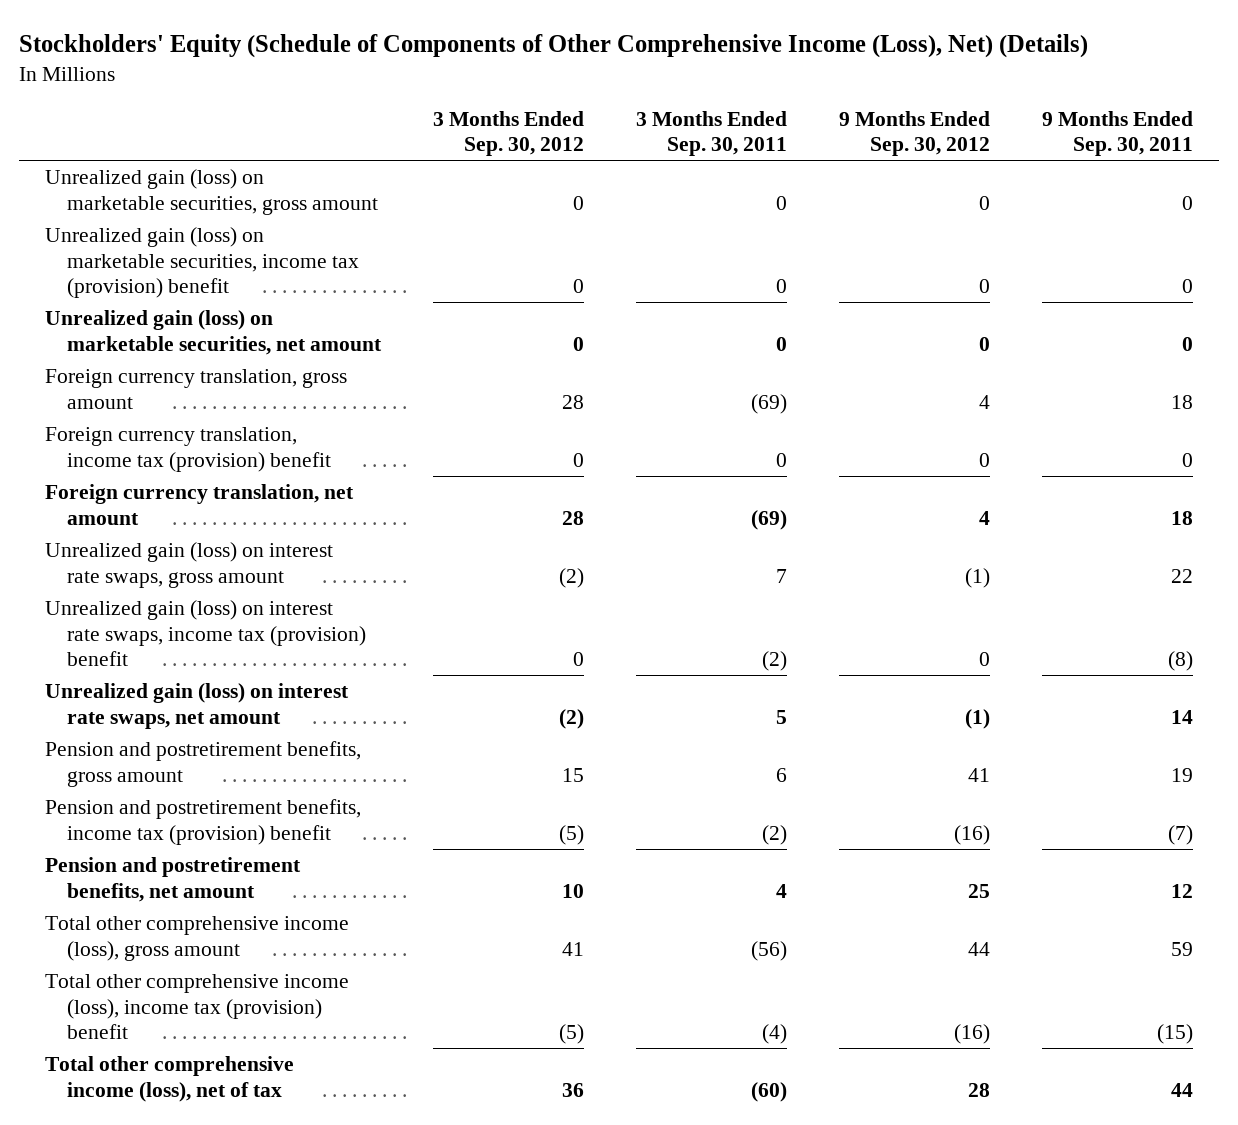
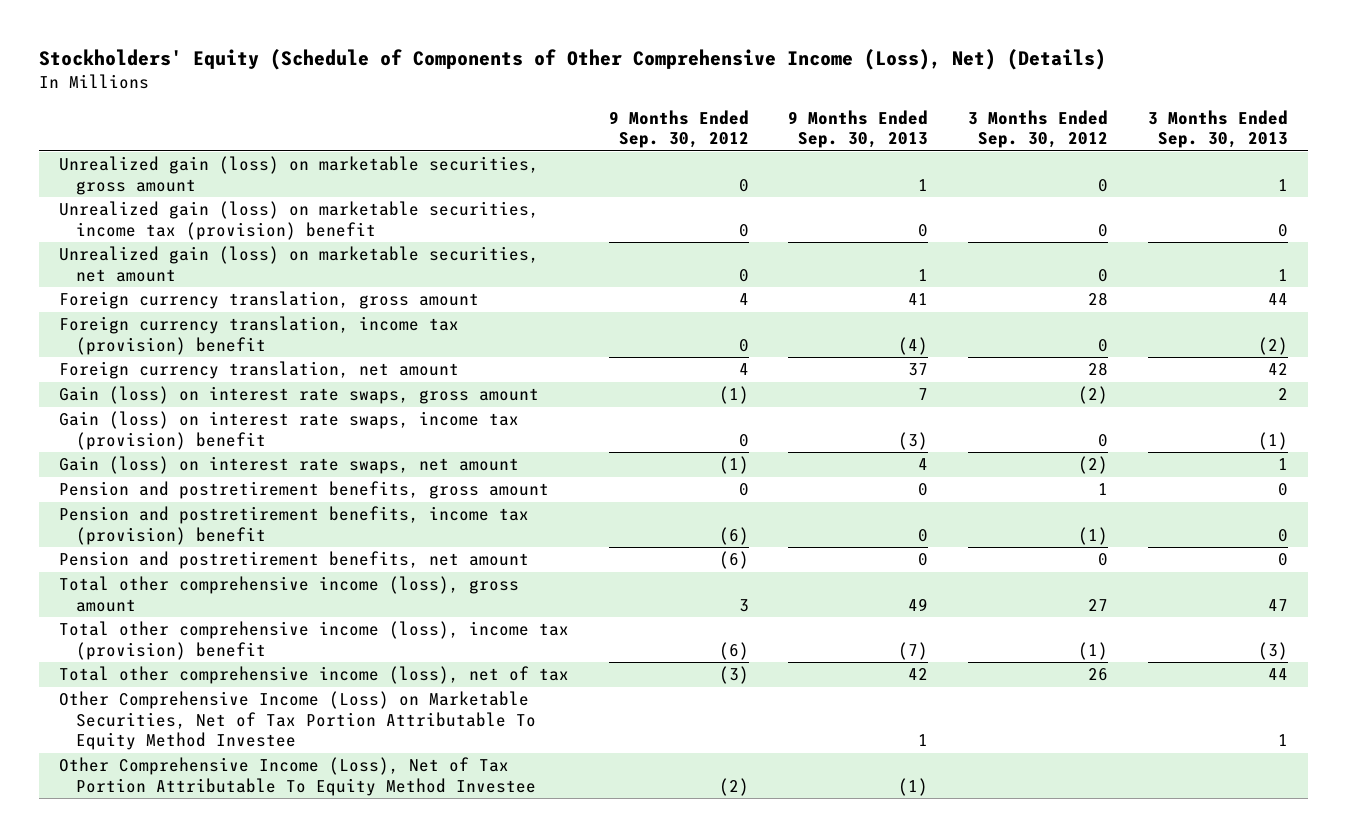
[636,110,788,156] 3 Months Ended Sep. 30, 2011 -> none
[1041,110,1193,156] 9 Months Ended Sep. 30, 2011 -> none
none -> [788,109,929,149] 9 Months Ended Sep. 30, 2013
none -> [1148,109,1289,149] 3 Months Ended Sep. 30, 2013
[44,542,333,588] Unrealized gain (loss) on interest rate swaps, gross amount -> [58,386,539,405] Gain (loss) on interest rate swaps, gross amount
[44,600,367,666] Unrealized gain (loss) on interest rate swaps, income tax (provision) benefit -> [58,411,519,450] Gain (loss) on interest rate swaps, income tax (provision) benefit
[44,683,349,729] Unrealized gain (loss) on interest rate swaps, net amount -> [58,456,519,475] Gain (loss) on interest rate swaps, net amount
[562,767,585,782] 15 -> [1098,483,1109,496] 1
[968,767,991,782] 41 -> [738,483,749,497] 0
[559,824,585,845] (5) -> [1078,526,1109,545] (1)
[954,824,991,845] (16) -> [718,526,749,545] (6)
[562,883,585,898] 10 -> [1098,553,1109,567] 0
[968,883,991,898] 25 -> [718,551,749,570] (6)
[562,941,585,956] 41 -> [1088,598,1109,611] 27
[968,941,991,956] 44 -> [738,598,749,612] 3
[559,1023,585,1044] (5) -> [1078,641,1109,660] (1)
[954,1023,991,1044] (16) -> [718,641,749,660] (6)
[562,1082,585,1097] 36 -> [1088,668,1109,682] 26
[968,1082,991,1097] 28 -> [718,666,749,685] (3)
none -> [58,691,537,751] Other Comprehensive Income (Loss) on Marketable Securities, Net of Tax Portion Attributable To Equity Method Investee
none -> [58,757,537,796] Other Comprehensive Income (Loss), Net of Tax Portion Attributable To Equity Method Investee

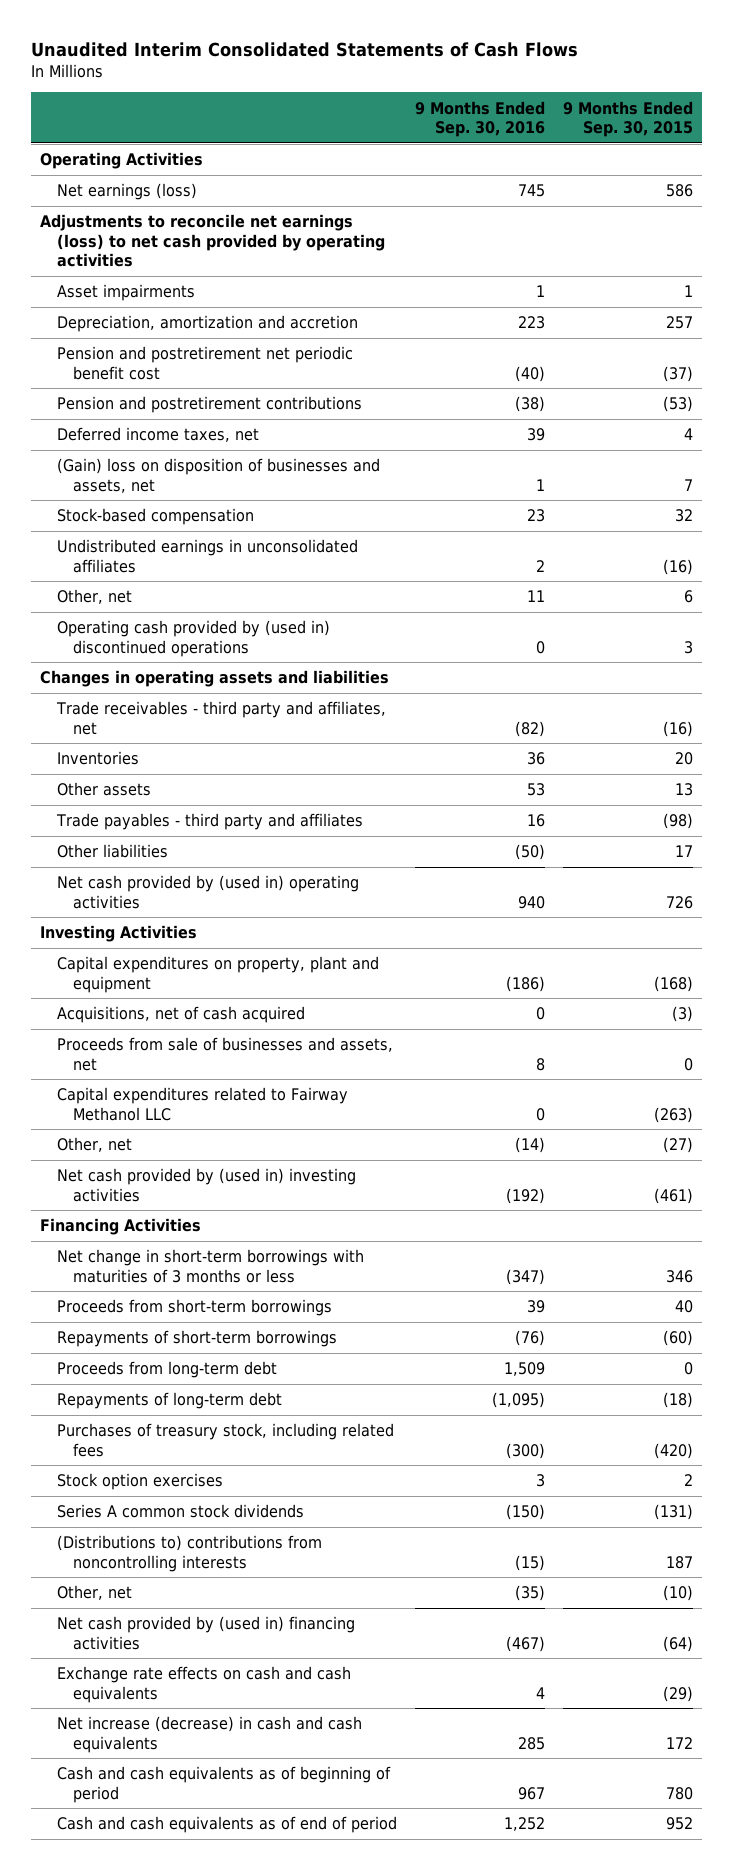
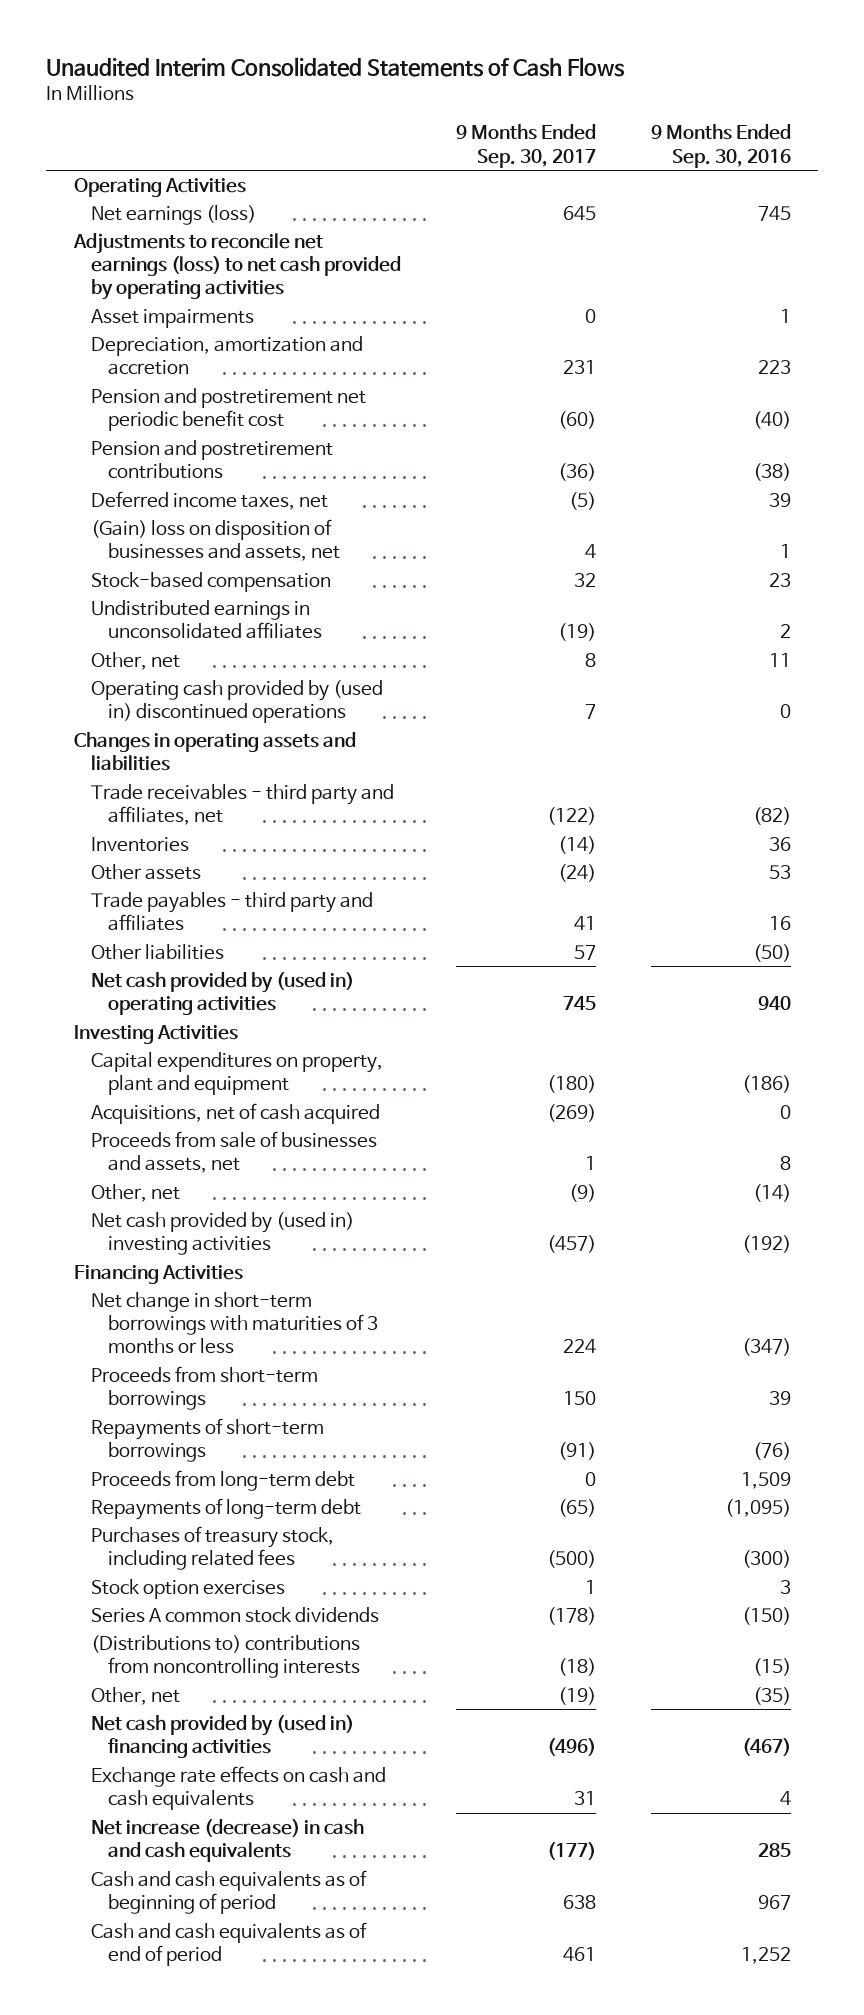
[562,100,693,138] 9 Months Ended Sep. 30, 2015 -> none
none -> [455,124,596,168] 9 Months Ended Sep. 30, 2017
[56,1087,348,1121] Capital expenditures related to Fairway Methanol LLC -> none

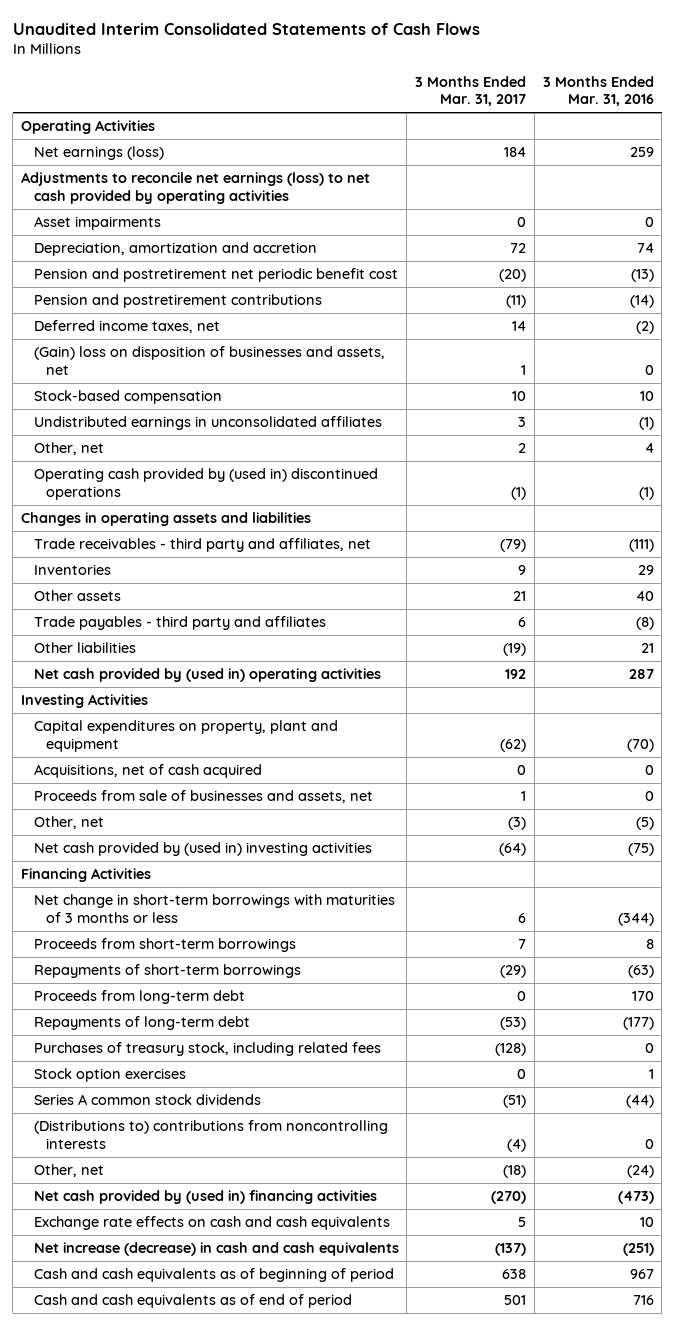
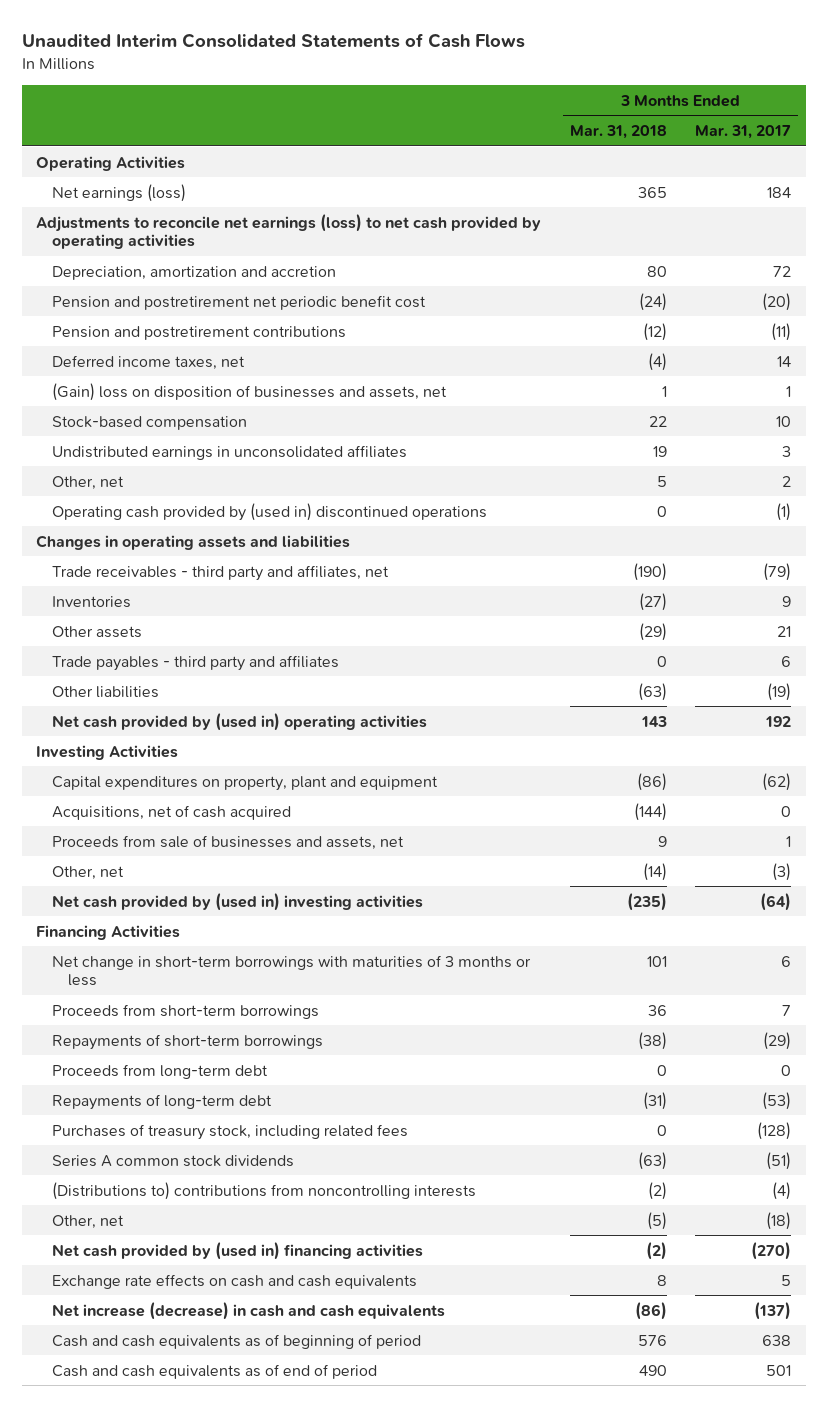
[542,75,654,107] 3 Months Ended Mar. 31, 2016 -> none
none -> [569,124,667,139] Mar. 31, 2018
[33,216,161,231] Asset impairments -> none
[33,1068,186,1083] Stock option exercises -> none

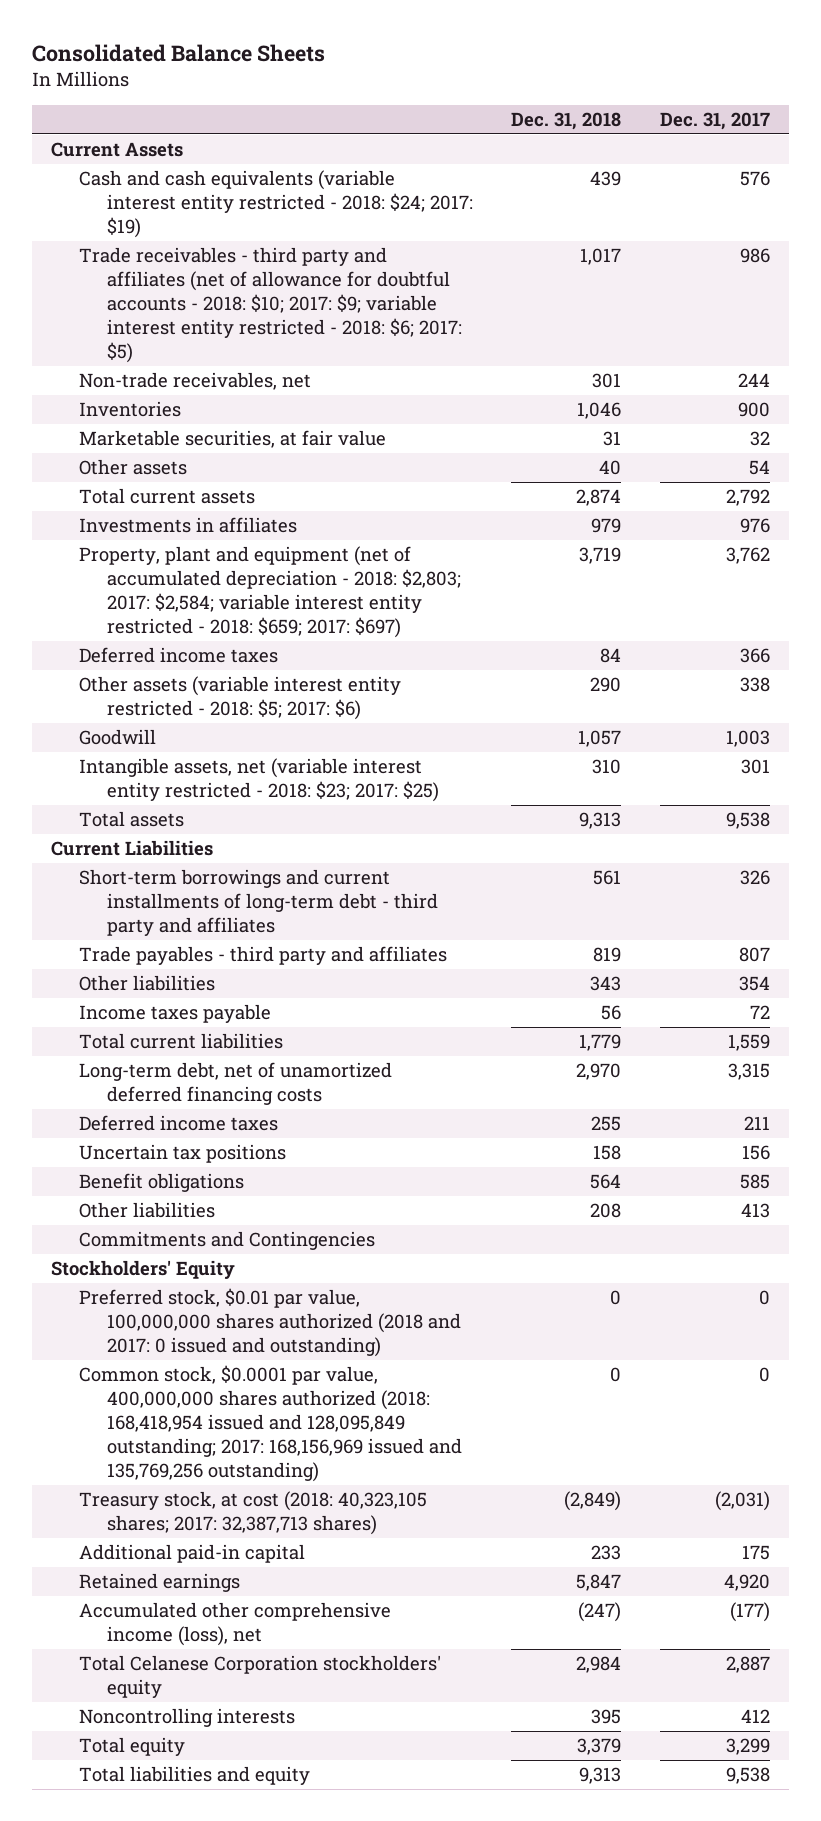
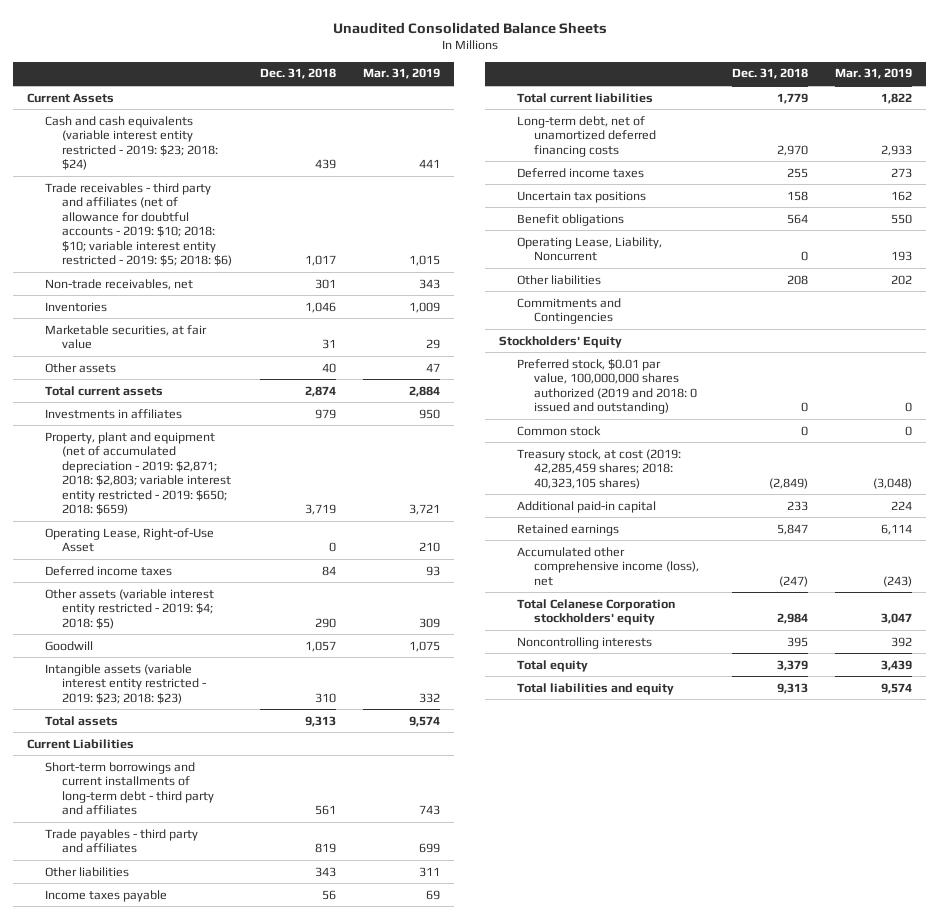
[31,43,325,62] Consolidated Balance Sheets -> [332,21,607,34] Unaudited Consolidated Balance Sheets
[659,112,770,131] Dec. 31, 2017 -> none
none -> [363,68,441,80] Mar. 31, 2019
[78,170,473,239] Cash and cash equivalents (variable interest entity restricted - 2018: $24; 2017: $19) -> [44,115,218,171] Cash and cash equivalents (variable interest entity restricted - 2019: $23; 2018: $24)
[78,247,462,364] Trade receivables - third party and affiliates (net of allowance for doubtful accounts - 2018: $10; 2017: $9; variable interest entity restricted - 2018: $6; 2017: $5) -> [44,182,232,267] Trade receivables - third party and affiliates (net of allowance for doubtful accounts - 2019: $10; 2018: $10; variable interest entity restricted - 2019: $5; 2018: $6)
[78,546,461,639] Property, plant and equipment (net of accumulated depreciation - 2018: $2,803; 2017: $2,584; variable interest entity restricted - 2018: $659; 2017: $697) -> [44,431,231,516] Property, plant and equipment (net of accumulated depreciation - 2019: $2,871; 2018: $2,803; variable interest entity restricted - 2019: $650; 2018: $659)
none -> [44,527,214,553] Operating Lease, Right-of-Use Asset
[78,676,401,721] Other assets (variable interest entity restricted - 2018: $5; 2017: $6) -> [44,588,214,629] Other assets (variable interest entity restricted - 2019: $4; 2018: $5)
[78,758,439,803] Intangible assets, net (variable interest entity restricted - 2018: $23; 2017: $25) -> [44,663,206,704] Intangible assets (variable interest entity restricted - 2019: $23; 2018: $23)
none -> [516,236,662,262] Operating Lease, Liability, Noncurrent
[78,1288,461,1358] Preferred stock, $0.01 par value, 100,000,000 shares authorized (2018 and 2017: 0 issued and outstanding) -> [516,358,697,415] Preferred stock, $0.01 par value, 100,000,000 shares authorized (2019 and 2018: 0 issued and outstanding)
[78,1365,462,1483] Common stock, $0.0001 par value, 400,000,000 shares authorized (2018: 168,418,954 issued and 128,095,849 outstanding; 2017: 168,156,969 issued and 135,769,256 outstanding) -> [516,425,601,436] Common stock
[78,1491,427,1536] Treasury stock, at cost (2018: 40,323,105 shares; 2017: 32,387,713 shares) -> [516,448,681,489] Treasury stock, at cost (2019: 42,285,459 shares; 2018: 40,323,105 shares)

